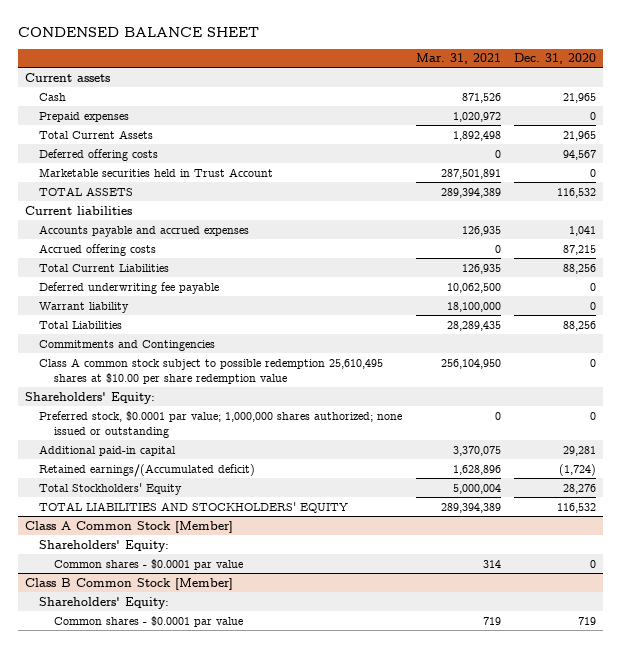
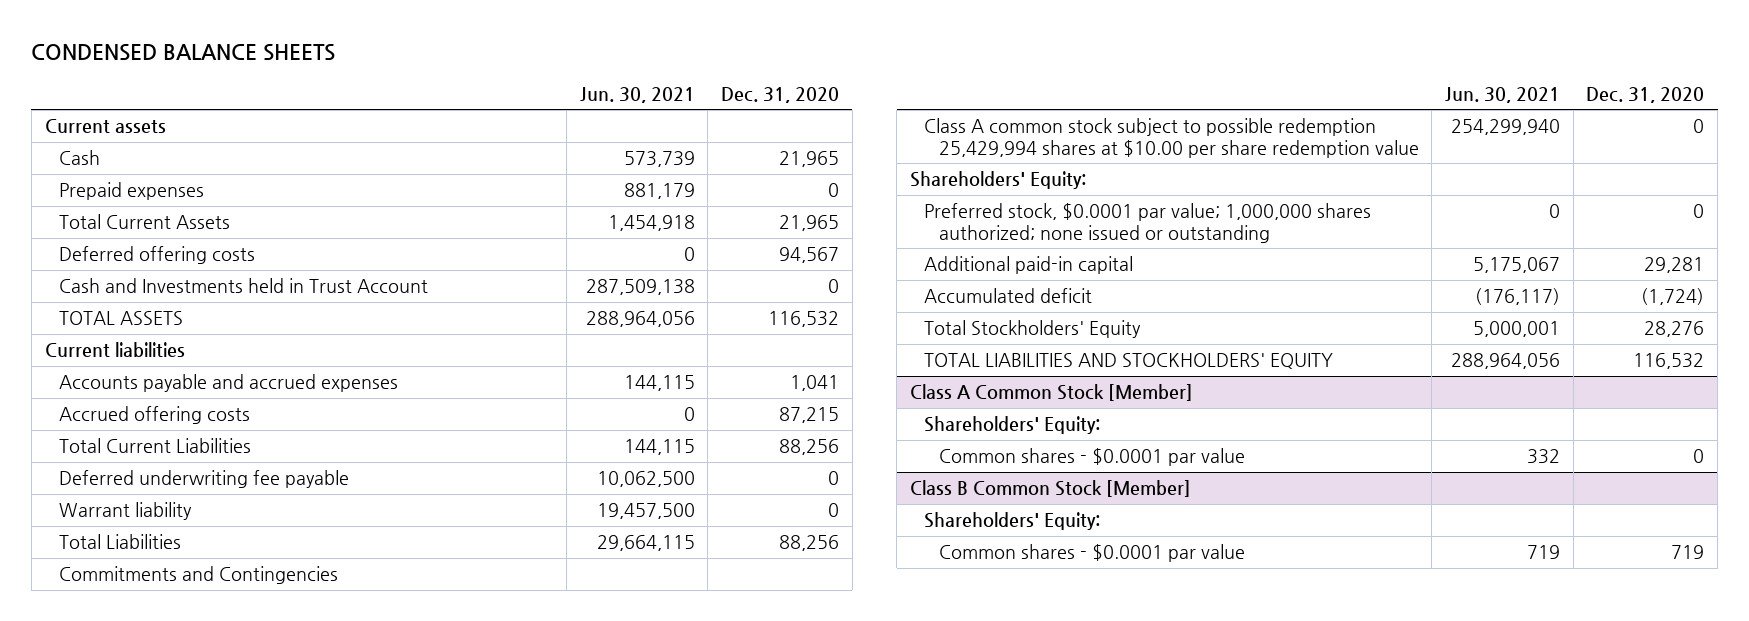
[17,26,259,37] CONDENSED BALANCE SHEET -> [31,44,336,62] CONDENSED BALANCE SHEETS
[415,53,501,65] Mar. 31, 2021 -> none
none -> [579,86,695,103] Jun. 30, 2021
[39,167,274,177] Marketable securities held in Trust Account -> [58,278,428,294] Cash and Investments held in Trust Account
[39,357,384,384] Class A common stock subject to possible redemption 25,610,495 shares at $10.00 per share redemption value -> [924,118,1419,158] Class A common stock subject to possible redemption 25,429,994 shares at $10.00 per share redemption value
[39,463,256,477] Retained earnings/(Accumulated deficit) -> [924,288,1093,304] Accumulated deficit

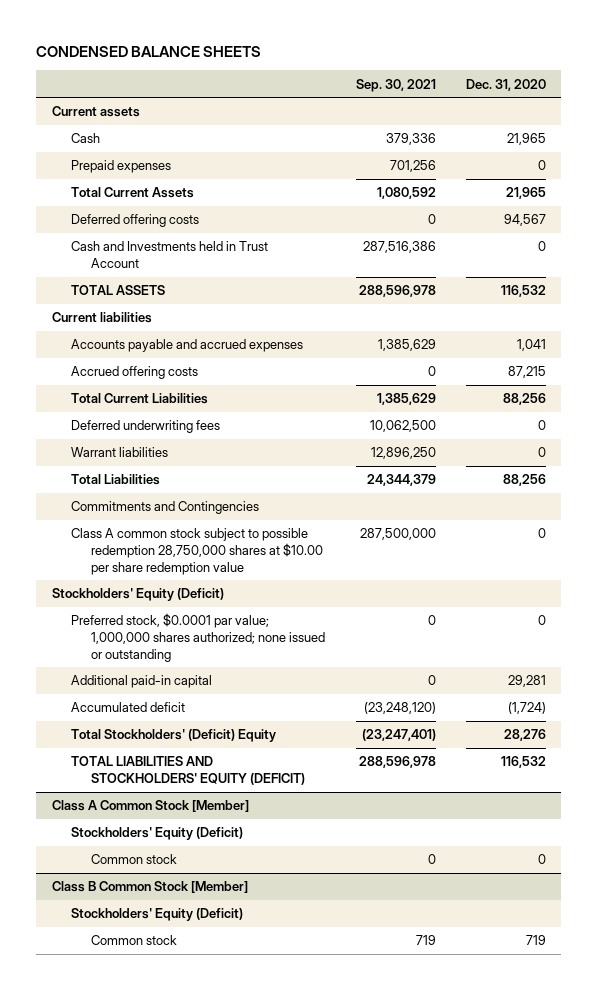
[579,86,695,103] Jun. 30, 2021 -> none
none -> [355,78,436,92] Sep. 30, 2021
[58,470,349,489] Deferred underwriting fee payable -> [71,420,221,434] Deferred underwriting fees
[58,502,192,521] Warrant liability -> [71,447,169,458] Warrant liabilities
[924,118,1419,158] Class A common stock subject to possible redemption 25,429,994 shares at $10.00 per share redemption value -> [71,528,324,575] Class A common stock subject to possible redemption 28,750,000 shares at $10.00 per share redemption value
[910,171,1087,190] Shareholders' Equity: -> [51,588,224,602] Stockholders' Equity (Deficit)
[924,320,1142,339] Total Stockholders' Equity -> [71,729,277,743] Total Stockholders' (Deficit) Equity
[924,353,1334,370] TOTAL LIABILITIES AND STOCKHOLDERS' EQUITY -> [71,756,306,786] TOTAL LIABILITIES AND STOCKHOLDERS' EQUITY (DEFICIT)
[924,416,1101,435] Shareholders' Equity: -> [71,827,244,841] Stockholders' Equity (Deficit)
[938,448,1245,467] Common shares - $0.0001 par value -> [91,854,178,865] Common stock
[924,512,1101,531] Shareholders' Equity: -> [71,908,244,922] Stockholders' Equity (Deficit)
[938,544,1245,563] Common shares - $0.0001 par value -> [91,935,178,946] Common stock

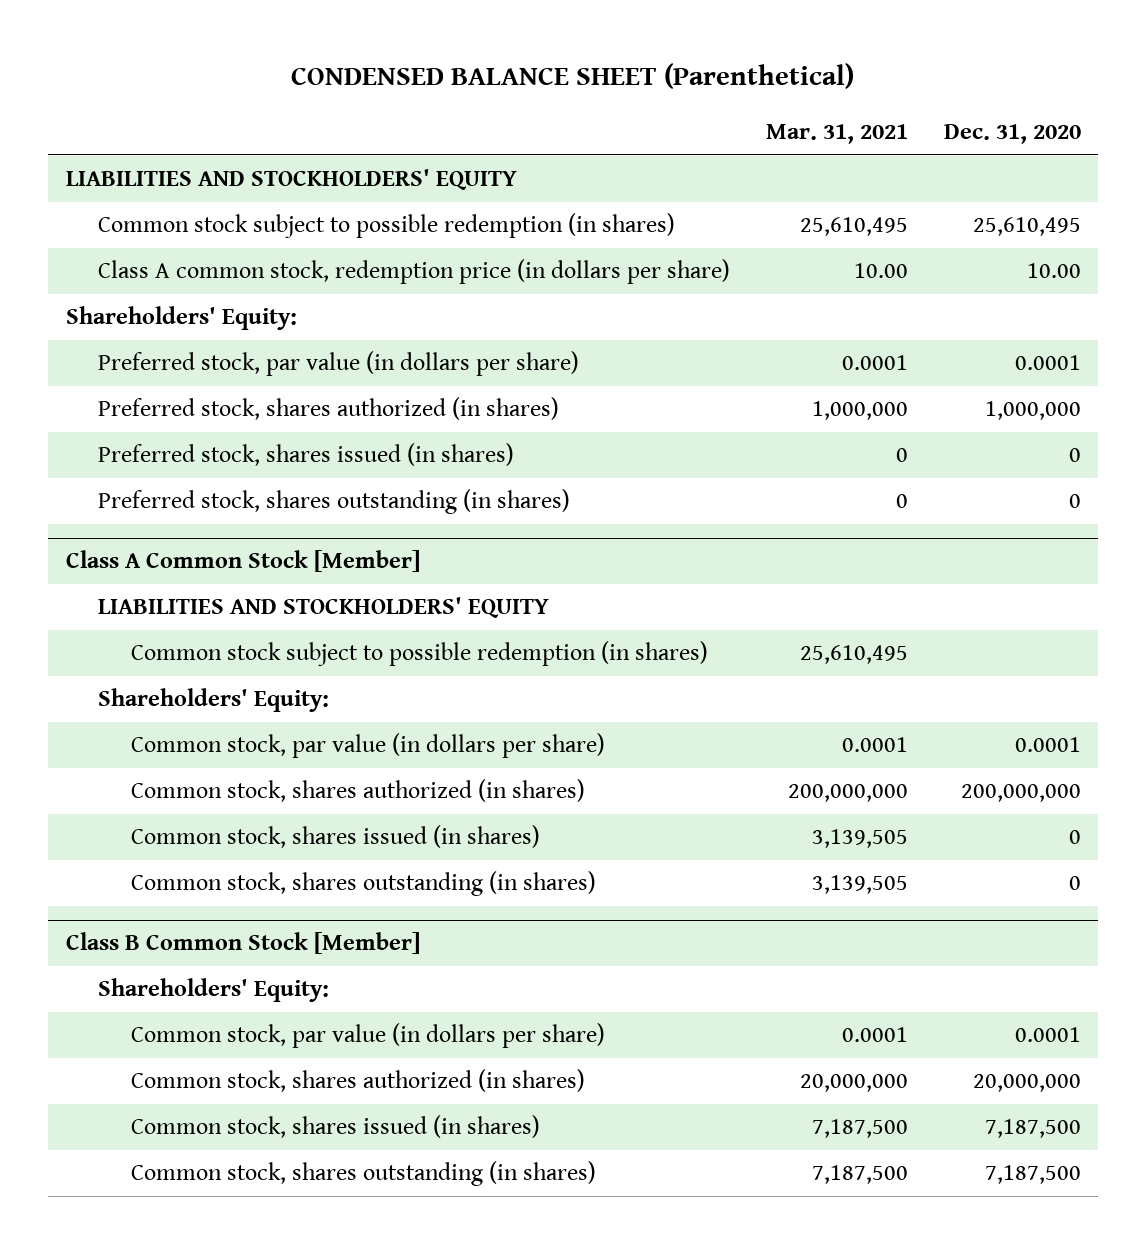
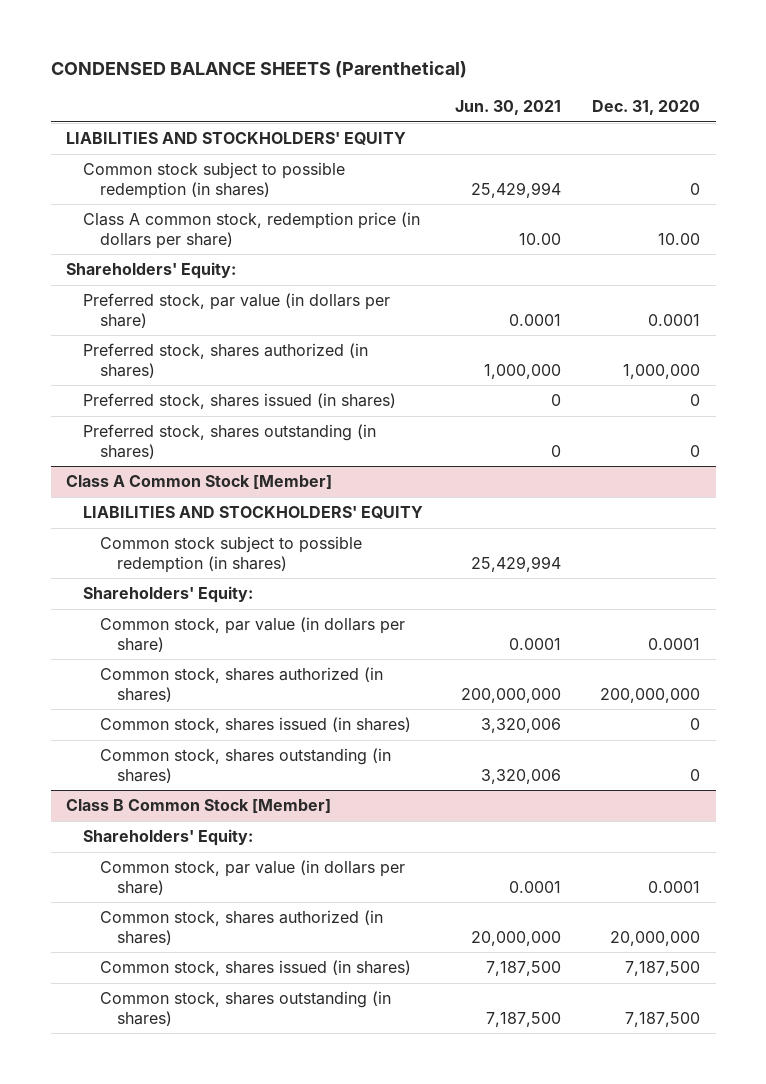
[291,63,855,90] CONDENSED BALANCE SHEET (Parenthetical) -> [50,61,467,79] CONDENSED BALANCE SHEETS (Parenthetical)
[766,124,909,145] Mar. 31, 2021 -> none
none -> [454,100,561,116] Jun. 30, 2021
[972,217,1081,237] 25,610,495 -> [690,182,701,195] 0

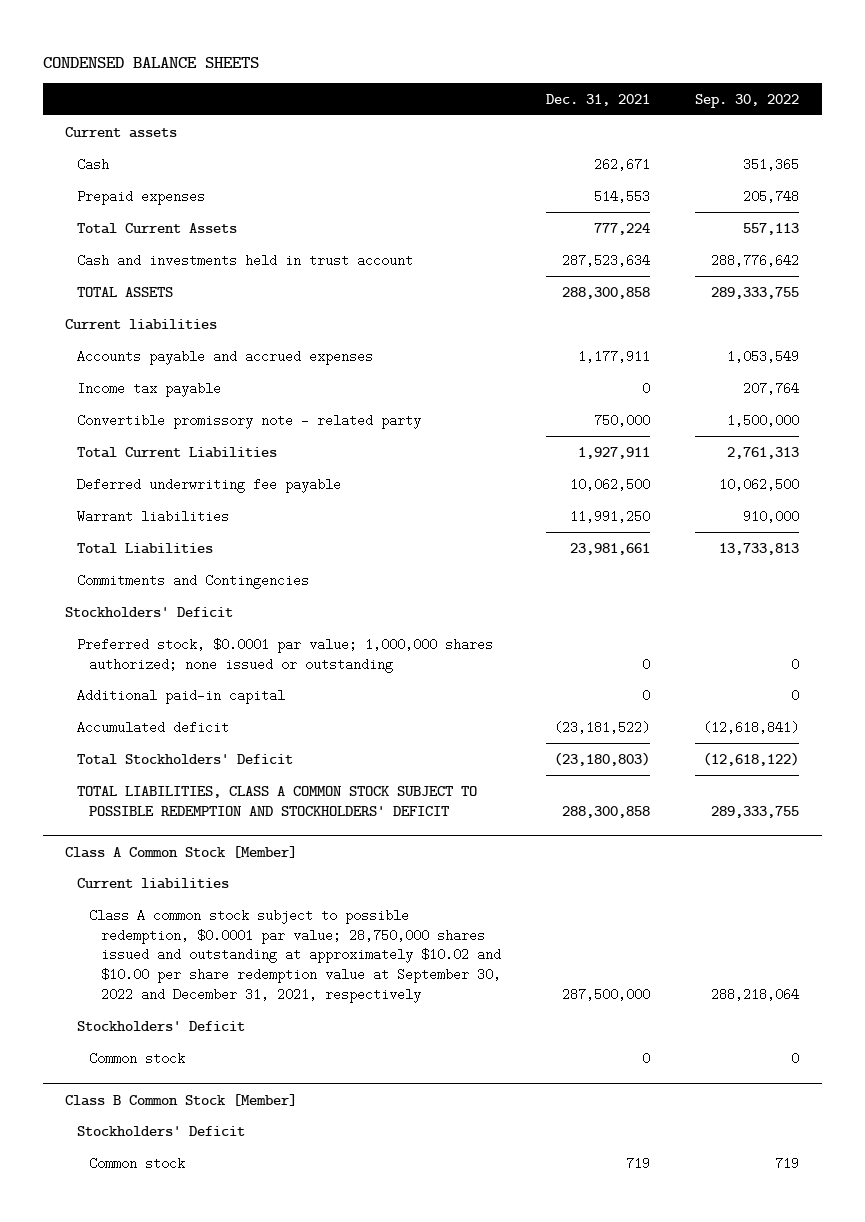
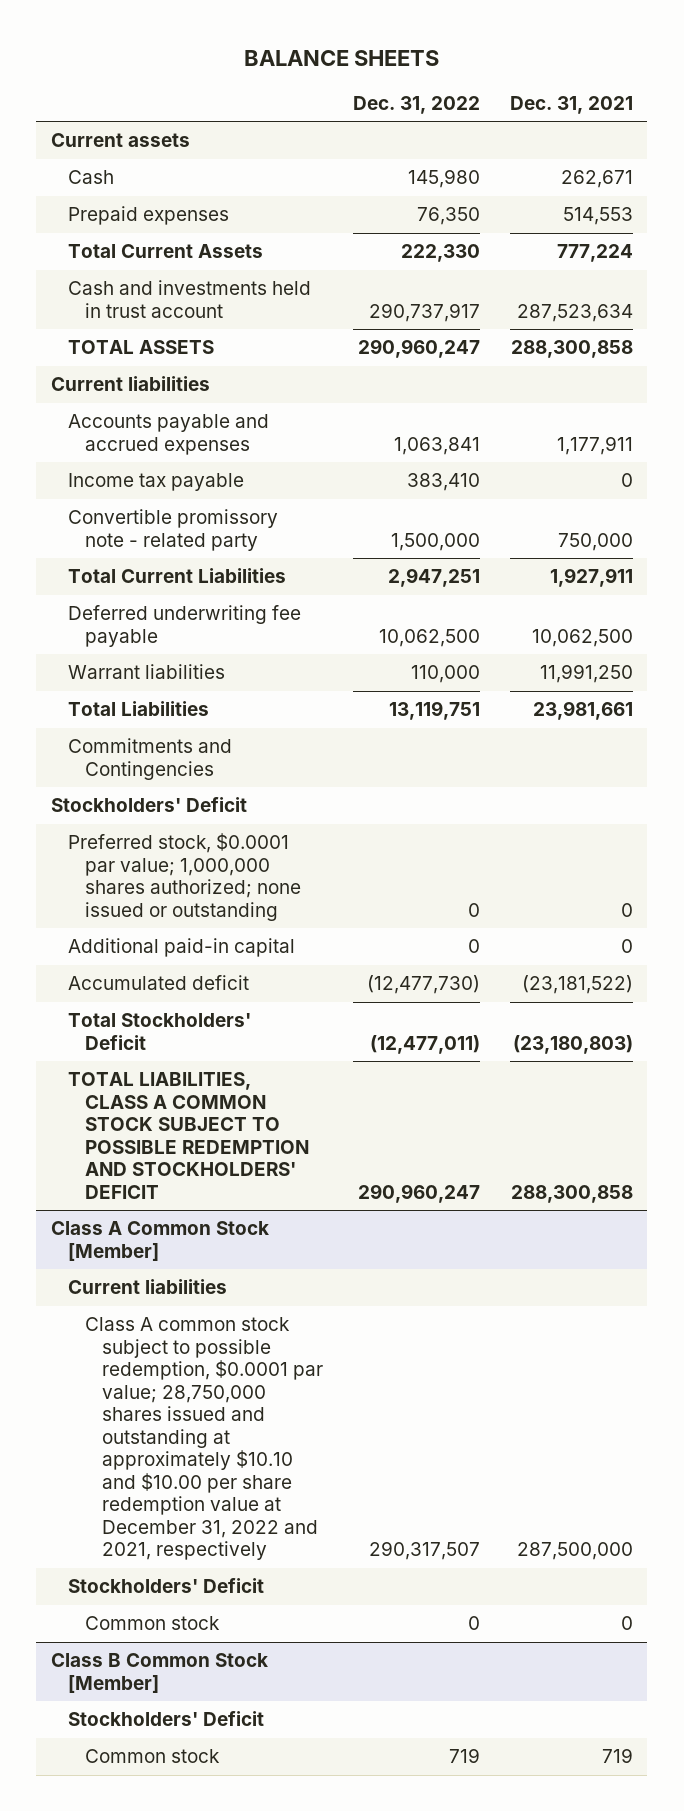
[42,56,259,68] CONDENSED BALANCE SHEETS -> [243,49,439,66] BALANCE SHEETS
[695,93,800,108] Sep. 30, 2022 -> none
none -> [352,95,480,114] Dec. 31, 2022
[89,908,502,1004] Class A common stock subject to possible redemption, $0.0001 par value; 28,750,000 shares issued and outstanding at approximately $10.02 and $10.00 per share redemption value at September 30, 2022 and December 31, 2021, respectively -> [85,1317,324,1561] Class A common stock subject to possible redemption, $0.0001 par value; 28,750,000 shares issued and outstanding at approximately $10.10 and $10.00 per share redemption value at December 31, 2022 and 2021, respectively

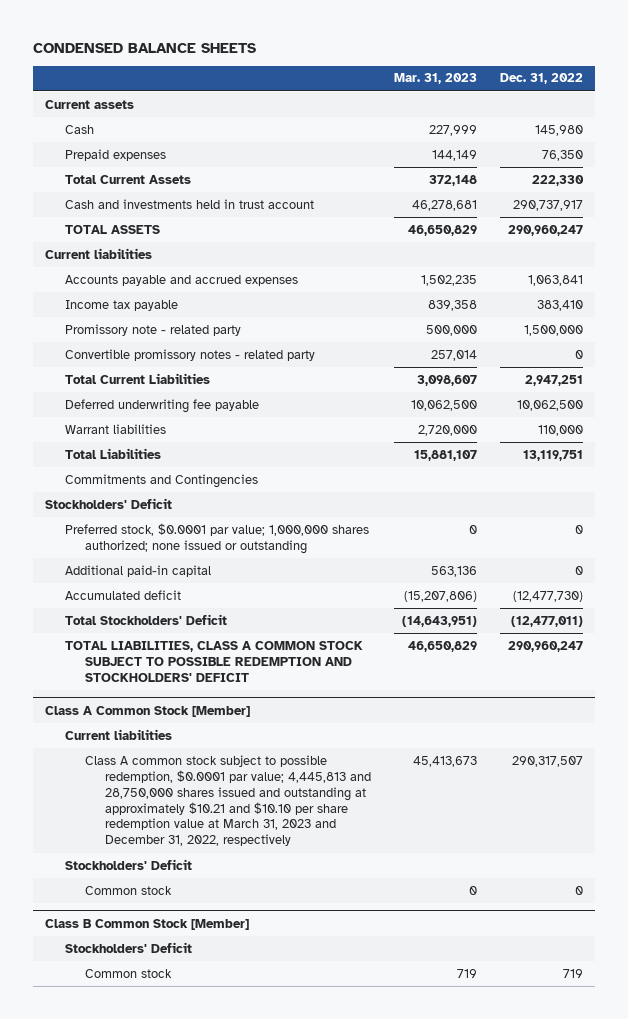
[243,49,439,66] BALANCE SHEETS -> [33,42,257,53] CONDENSED BALANCE SHEETS
[509,95,633,114] Dec. 31, 2021 -> none
none -> [393,73,477,85] Mar. 31, 2023
none -> [64,323,241,336] Promissory note - related party
[68,509,279,551] Convertible promissory note - related party -> [64,348,315,361] Convertible promissory notes - related party
[390,532,480,551] 1,500,000 -> [575,349,584,359] 0
[85,1317,324,1561] Class A common stock subject to possible redemption, $0.0001 par value; 28,750,000 shares issued and outstanding at approximately $10.10 and $10.00 per share redemption value at December 31, 2022 and 2021, respectively -> [84,754,371,847] Class A common stock subject to possible redemption, $0.0001 par value; 4,445,813 and 28,750,000 shares issued and outstanding at approximately $10.21 and $10.10 per share redemption value at March 31, 2023 and December 31, 2022, respectively

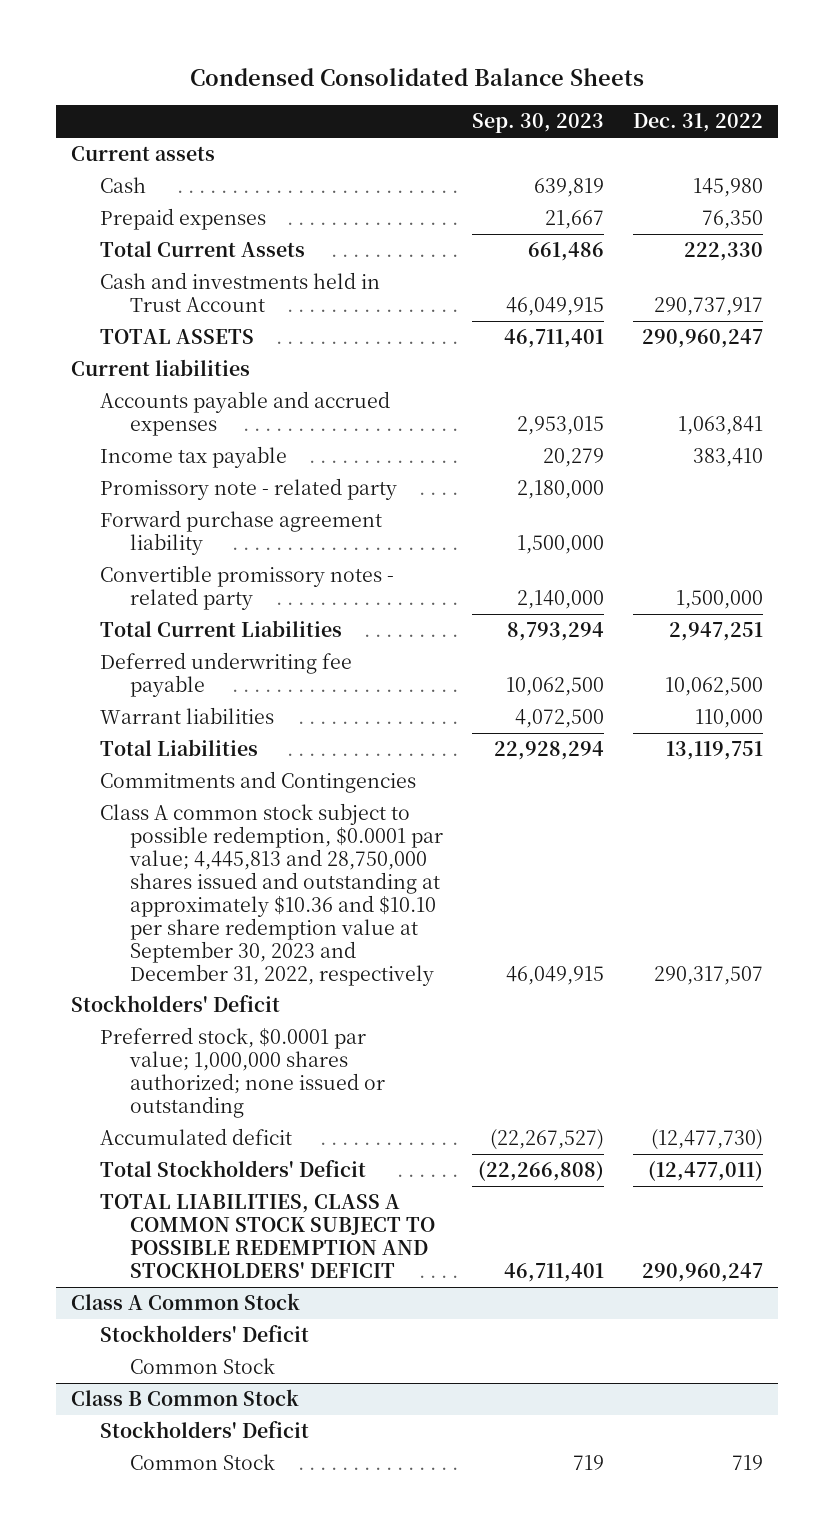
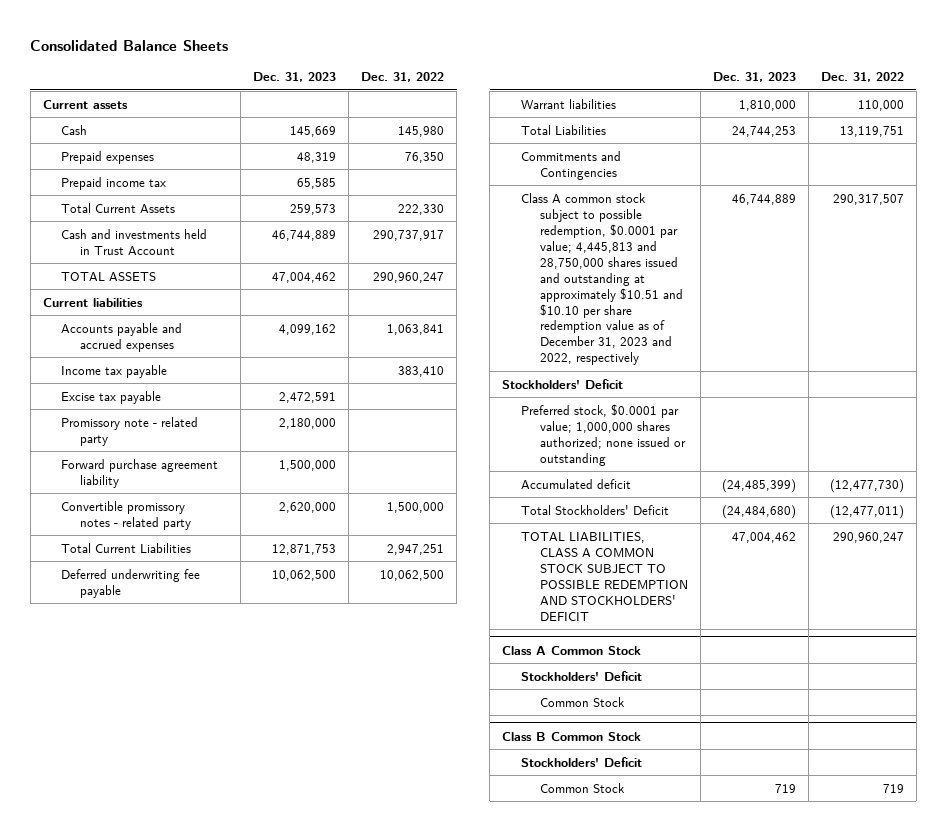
[189,68,644,87] Condensed Consolidated Balance Sheets -> [30,39,229,51] Consolidated Balance Sheets
[472,113,605,134] Sep. 30, 2023 -> none
none -> [253,72,337,83] Dec. 31, 2023
none -> [61,176,167,190] Prepaid income tax
none -> [61,390,162,404] Excise tax payable
[100,802,444,986] Class A common stock subject to possible redemption, $0.0001 par value; 4,445,813 and 28,750,000 shares issued and outstanding at approximately $10.36 and $10.10 per share redemption value at September 30, 2023 and December 31, 2022, respectively -> [520,192,683,366] Class A common stock subject to possible redemption, $0.0001 par value; 4,445,813 and 28,750,000 shares issued and outstanding at approximately $10.51 and $10.10 per share redemption value as of December 31, 2023 and 2022, respectively

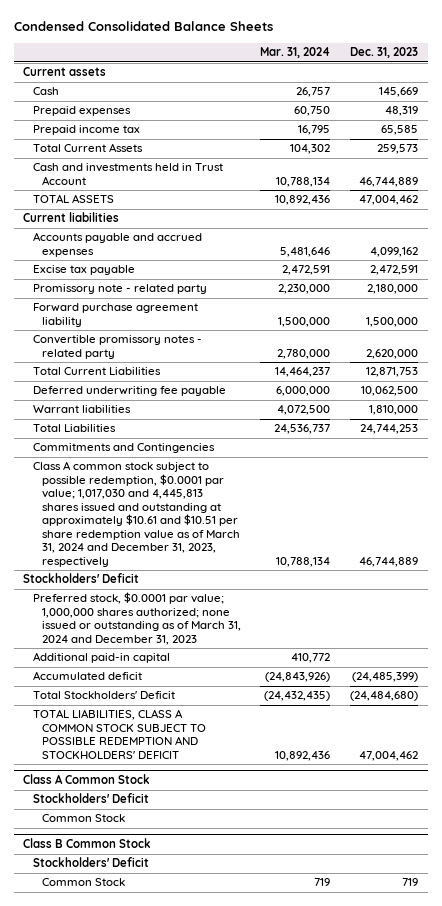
[30,39,229,51] Consolidated Balance Sheets -> [13,21,273,32] Condensed Consolidated Balance Sheets
[361,72,445,83] Dec. 31, 2022 -> none
none -> [260,47,331,59] Mar. 31, 2024
[61,364,168,378] Income tax payable -> none
[520,192,683,366] Class A common stock subject to possible redemption, $0.0001 par value; 4,445,813 and 28,750,000 shares issued and outstanding at approximately $10.51 and $10.10 per share redemption value as of December 31, 2023 and 2022, respectively -> [32,461,240,567] Class A common stock subject to possible redemption, $0.0001 par value; 1,017,030 and 4,445,813 shares issued and outstanding at approximately $10.61 and $10.51 per share redemption value as of March 31, 2024 and December 31, 2023, respectively
[520,403,686,466] Preferred stock, $0.0001 par value; 1,000,000 shares authorized; none issued or outstanding -> [32,592,241,645] Preferred stock, $0.0001 par value; 1,000,000 shares authorized; none issued or outstanding as of March 31, 2024 and December 31, 2023
none -> [32,652,170,664] Additional paid-in capital

